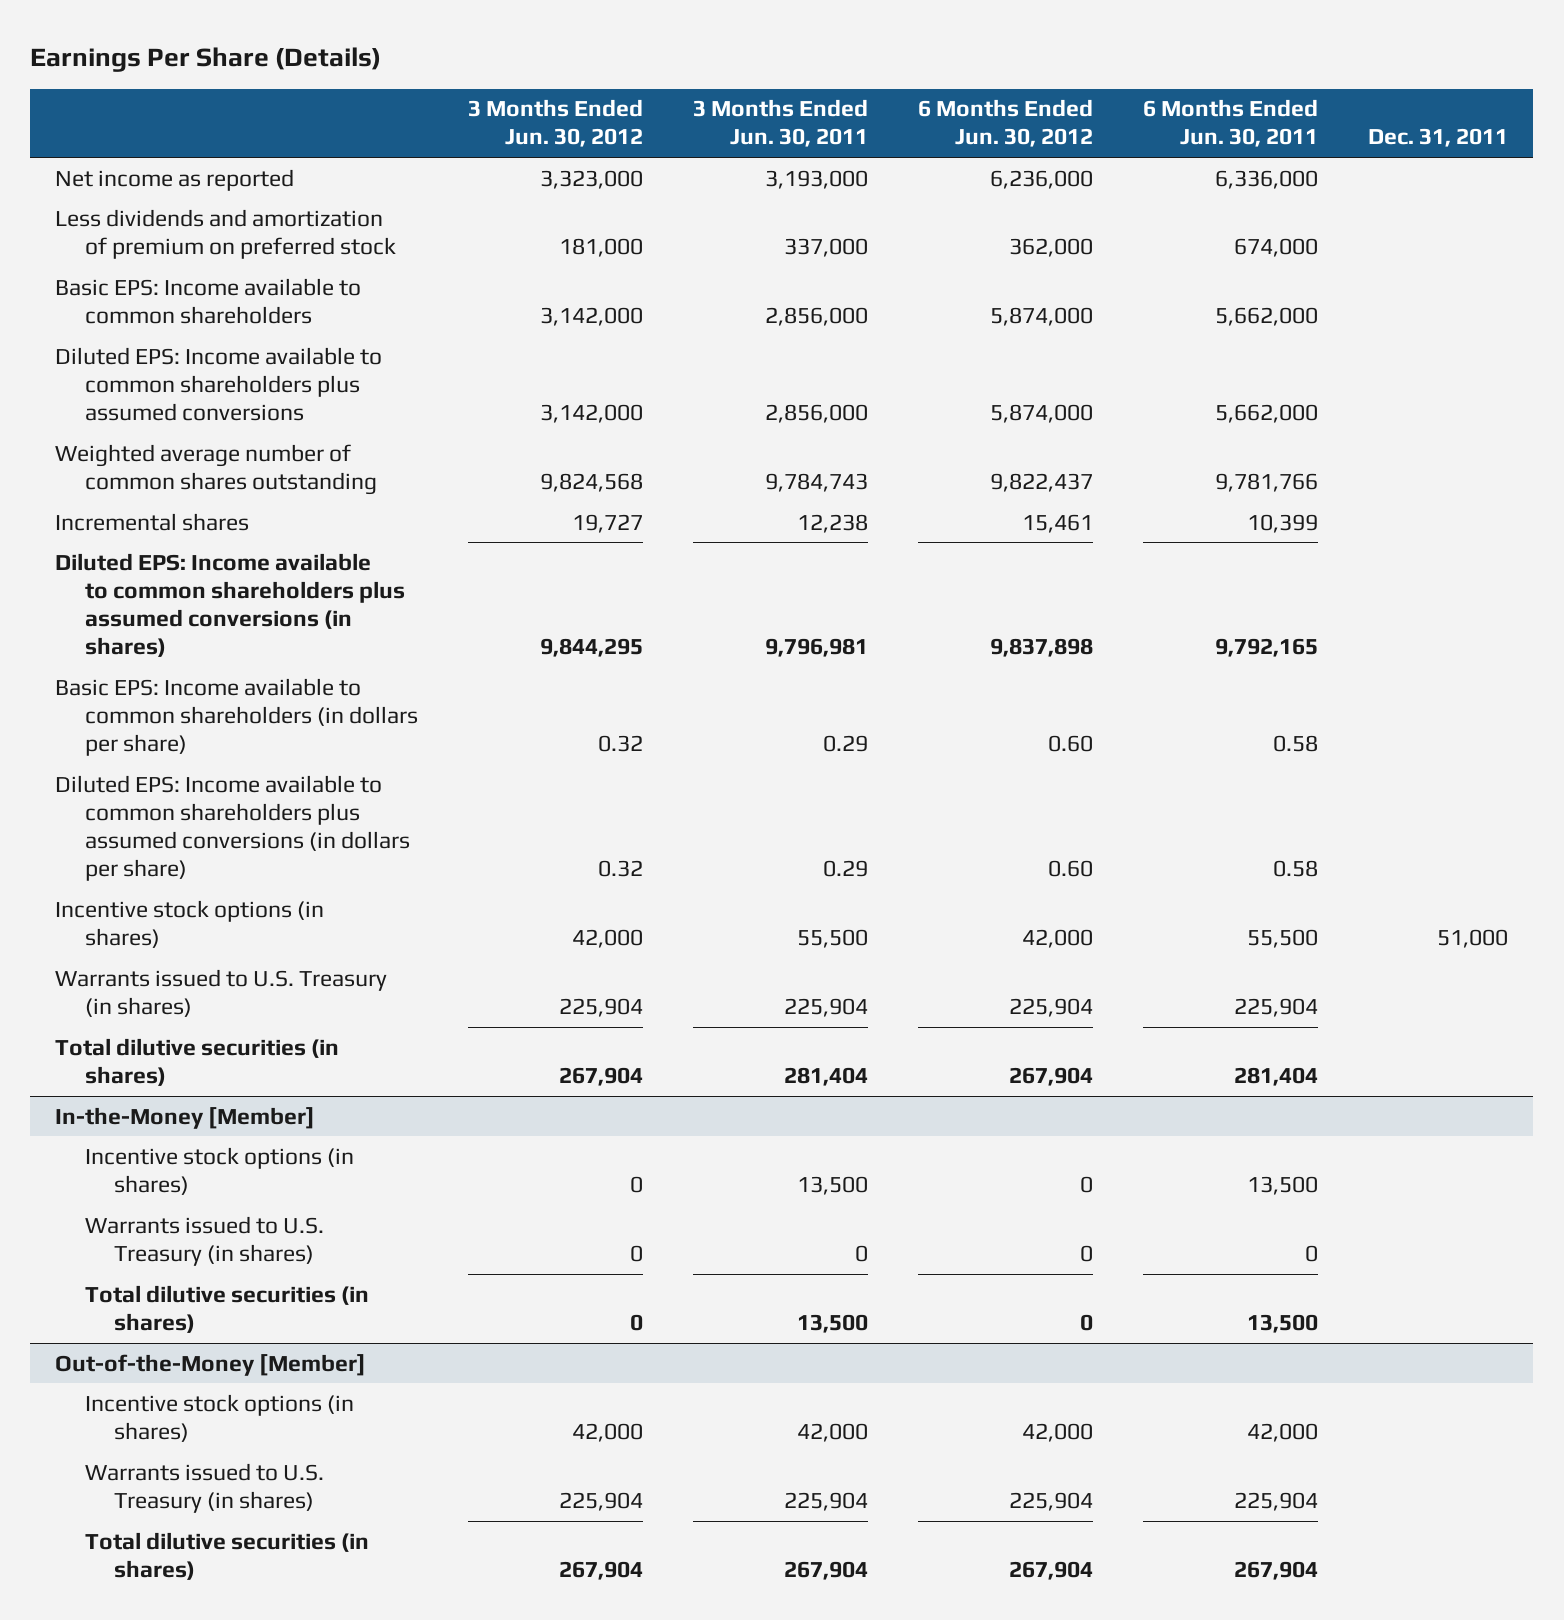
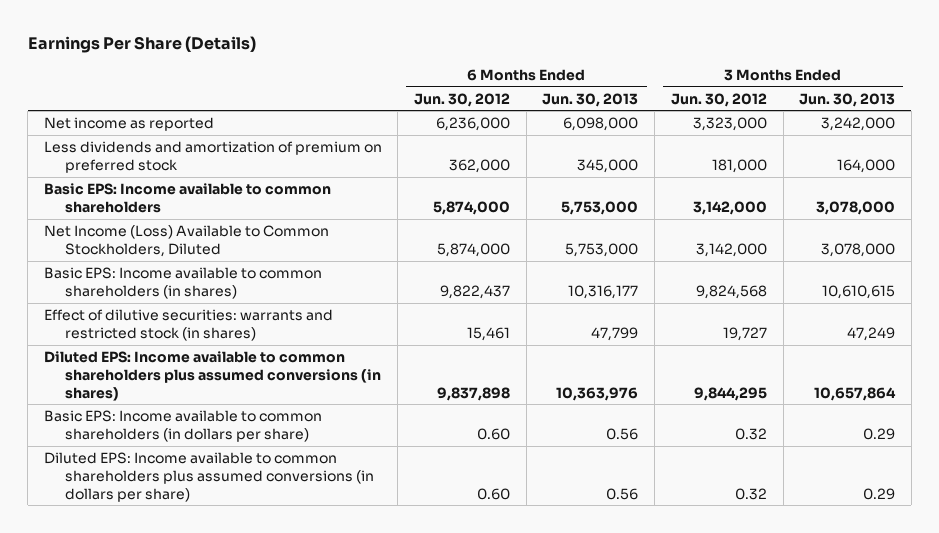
[693,99,869,148] 3 Months Ended Jun. 30, 2011 -> none
[1143,99,1319,148] 6 Months Ended Jun. 30, 2011 -> none
[1368,128,1509,148] Dec. 31, 2011 -> none
none -> [542,92,639,107] Jun. 30, 2013
none -> [799,92,896,107] Jun. 30, 2013
[55,346,383,421] Diluted EPS: Income available to common shareholders plus assumed conversions -> [43,224,329,257] Net Income (Loss) Available to Common Stockholders, Diluted
[55,443,377,495] Weighted average number of common shares outstanding -> [43,266,322,299] Basic EPS: Income available to common shareholders (in shares)
[55,512,250,531] Incremental shares -> [43,308,333,341] Effect of dilutive securities: warrants and restricted stock (in shares)
[55,899,325,948] Incentive stock options (in shares) -> none
[55,968,388,1017] Warrants issued to U.S. Treasury (in shares) -> none
[55,1037,340,1086] Total dilutive securities (in shares) -> none
[55,1106,316,1129] In-the-Money [Member] -> none
[84,1146,354,1195] Incentive stock options (in shares) -> none
[84,1215,324,1266] Warrants issued to U.S. Treasury (in shares) -> none
[84,1284,369,1333] Total dilutive securities (in shares) -> none
[55,1353,367,1376] Out-of-the-Money [Member] -> none
[84,1393,354,1442] Incentive stock options (in shares) -> none
[84,1462,324,1513] Warrants issued to U.S. Treasury (in shares) -> none
[84,1531,369,1580] Total dilutive securities (in shares) -> none

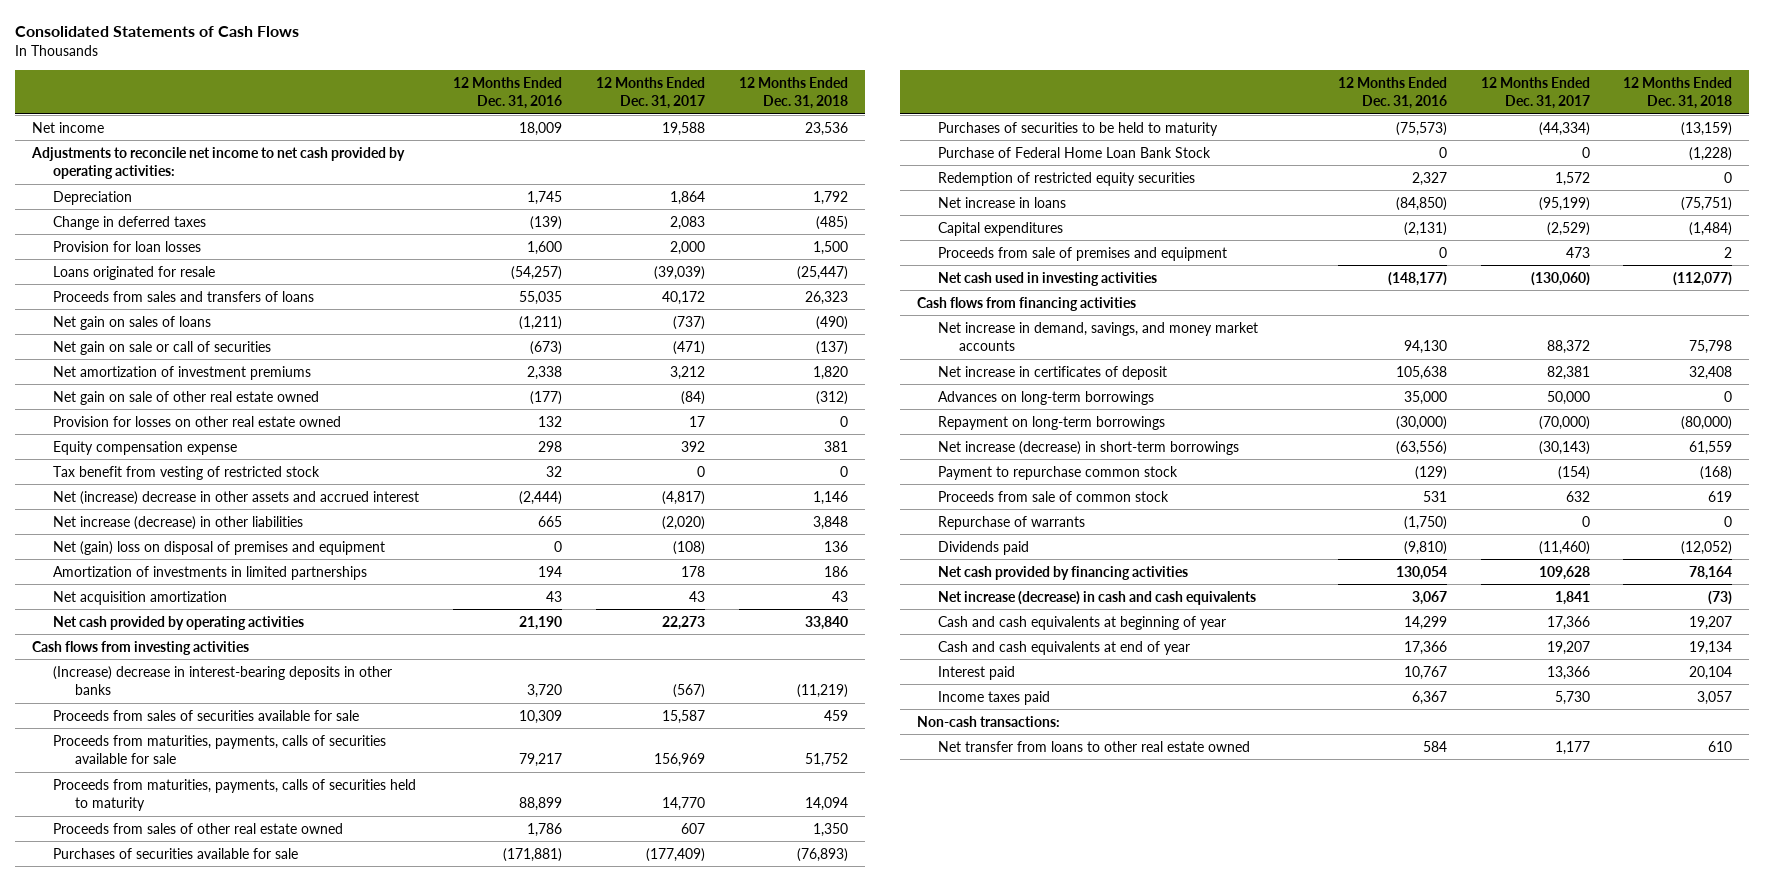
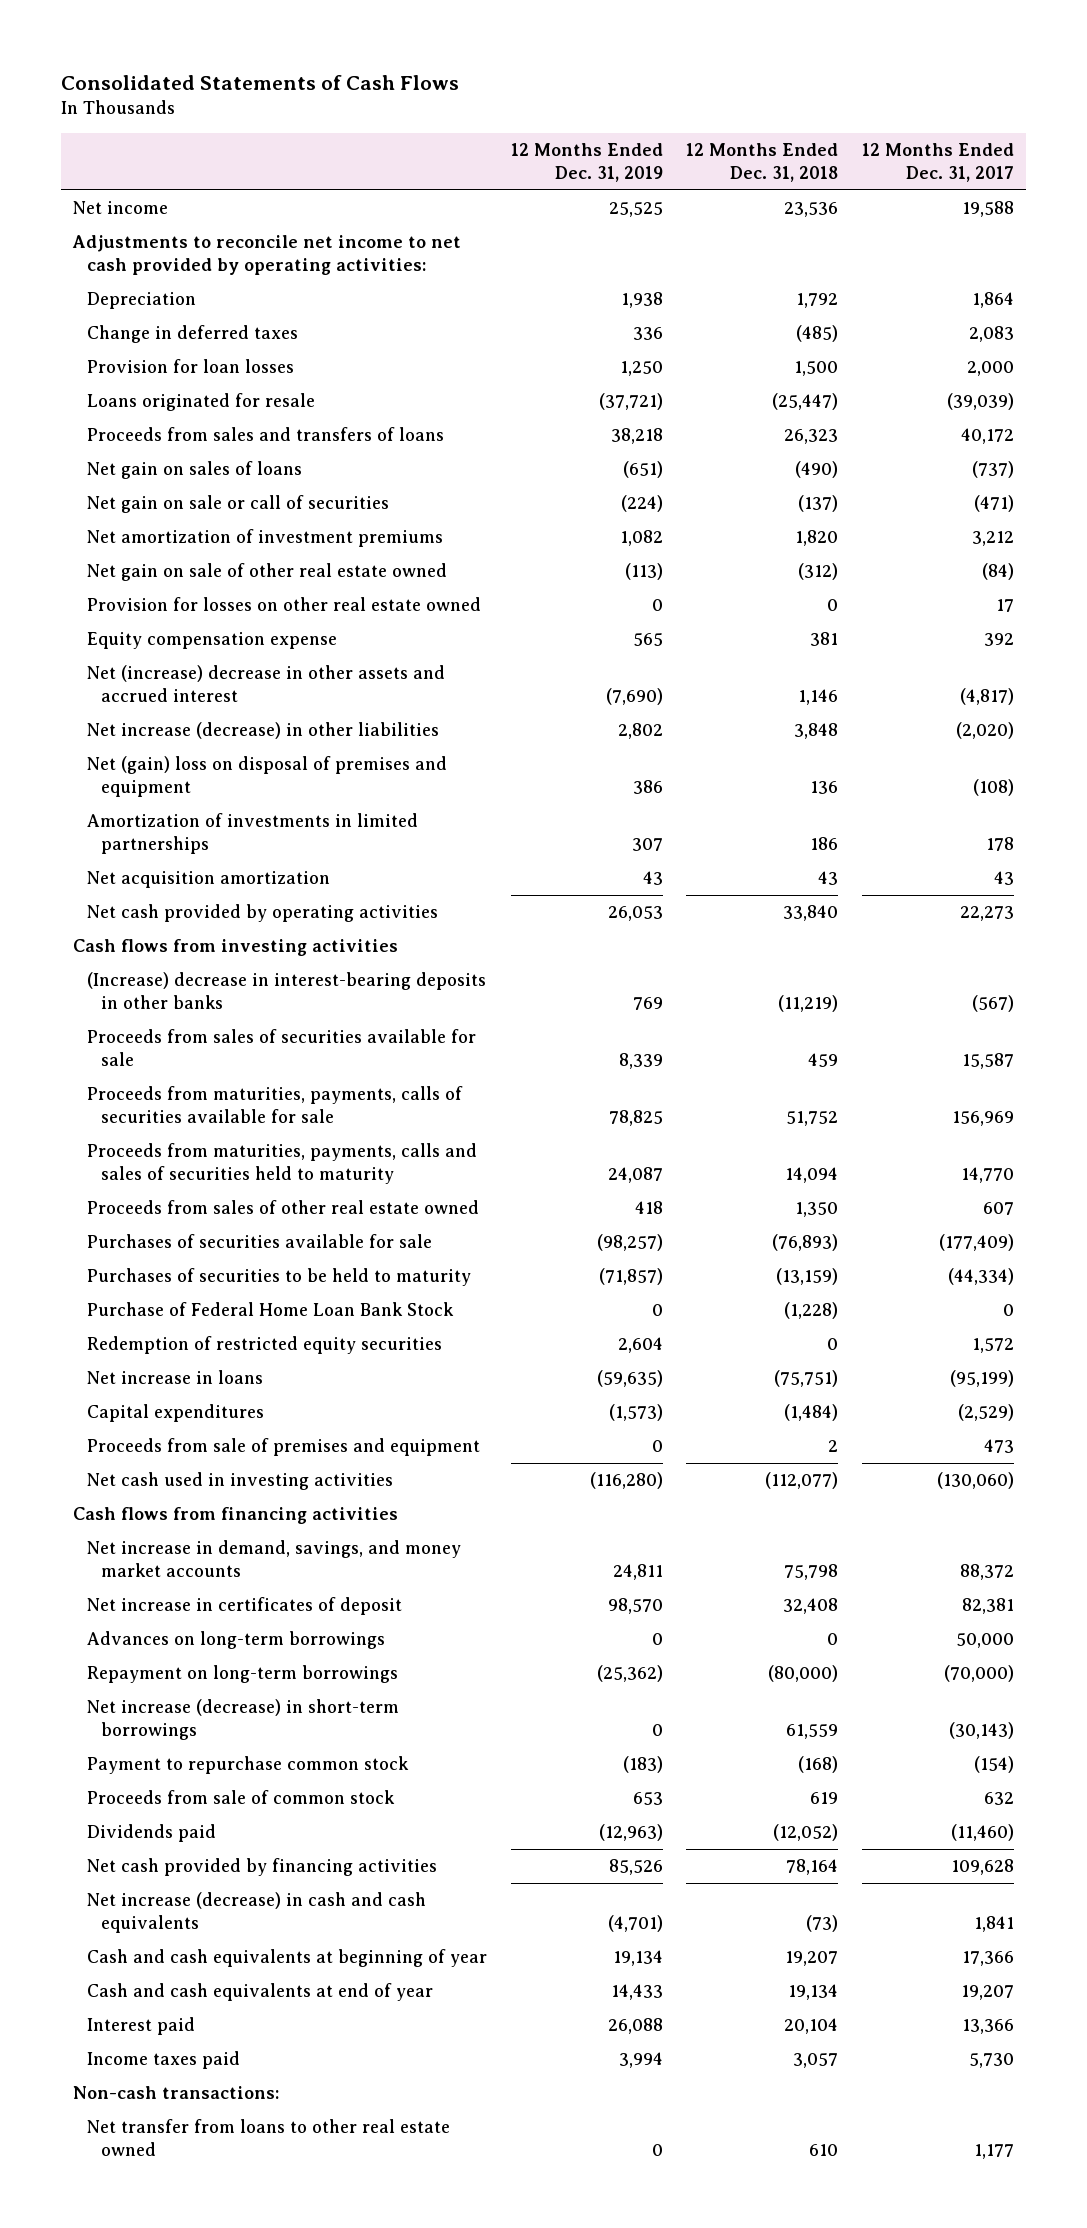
[453,77,563,110] 12 Months Ended Dec. 31, 2016 -> none
none -> [510,142,663,182] 12 Months Ended Dec. 31, 2019
[53,465,321,480] Tax benefit from vesting of restricted stock -> none
[53,778,417,811] Proceeds from maturities, payments, calls of securities held to maturity -> [86,1143,477,1185] Proceeds from maturities, payments, calls and sales of securities held to maturity
[938,515,1086,530] Repurchase of warrants -> none

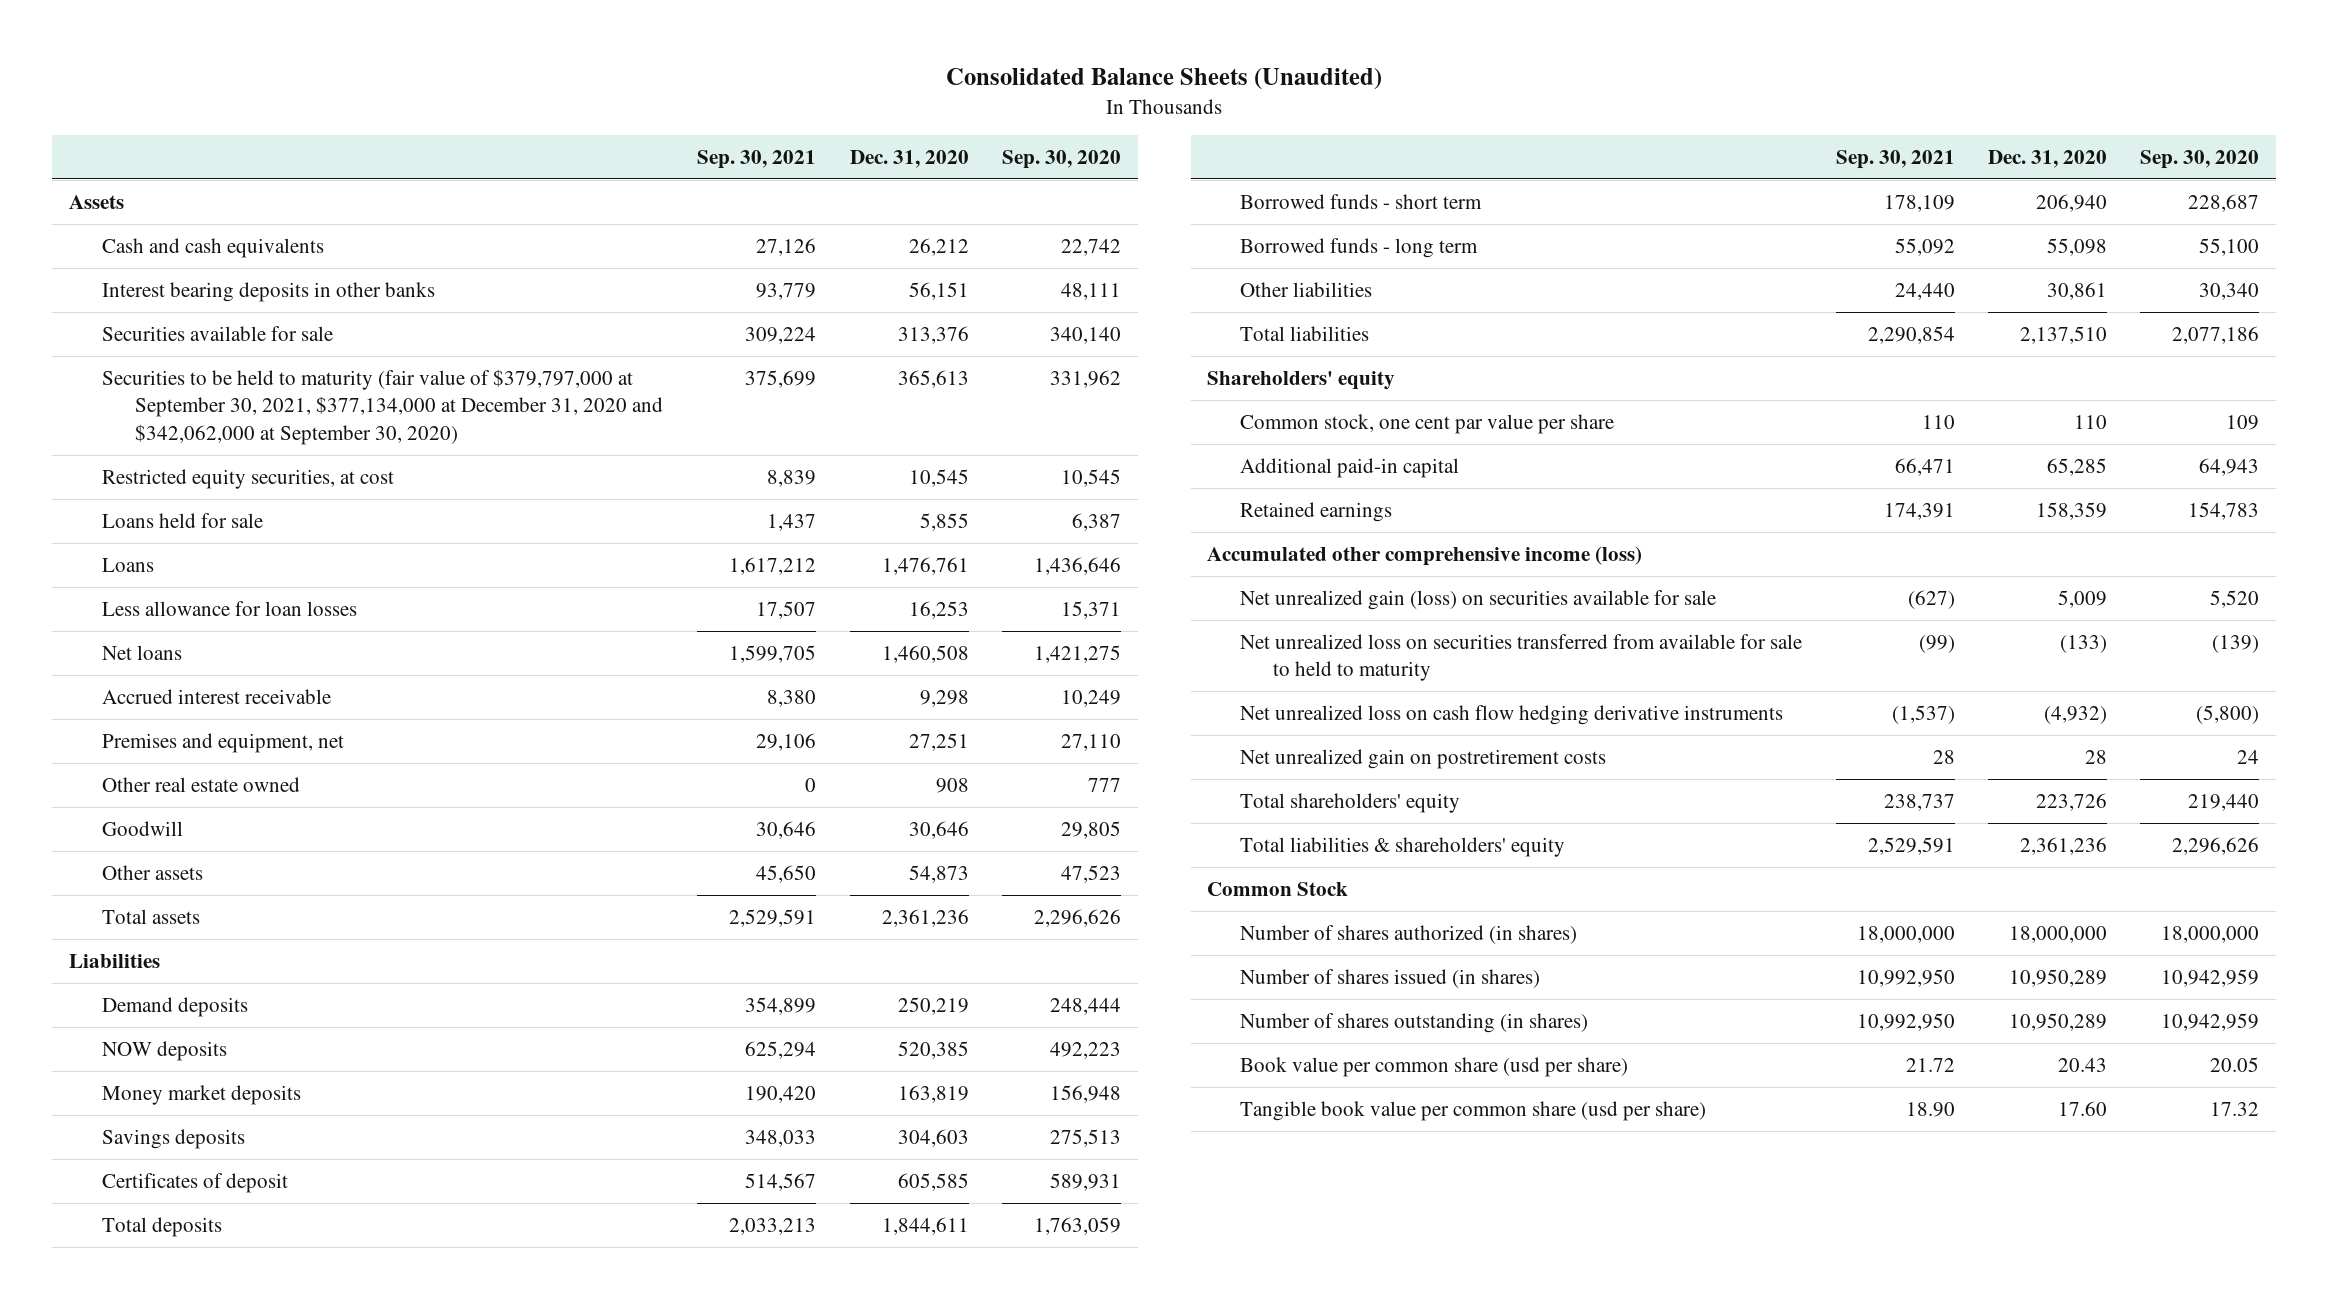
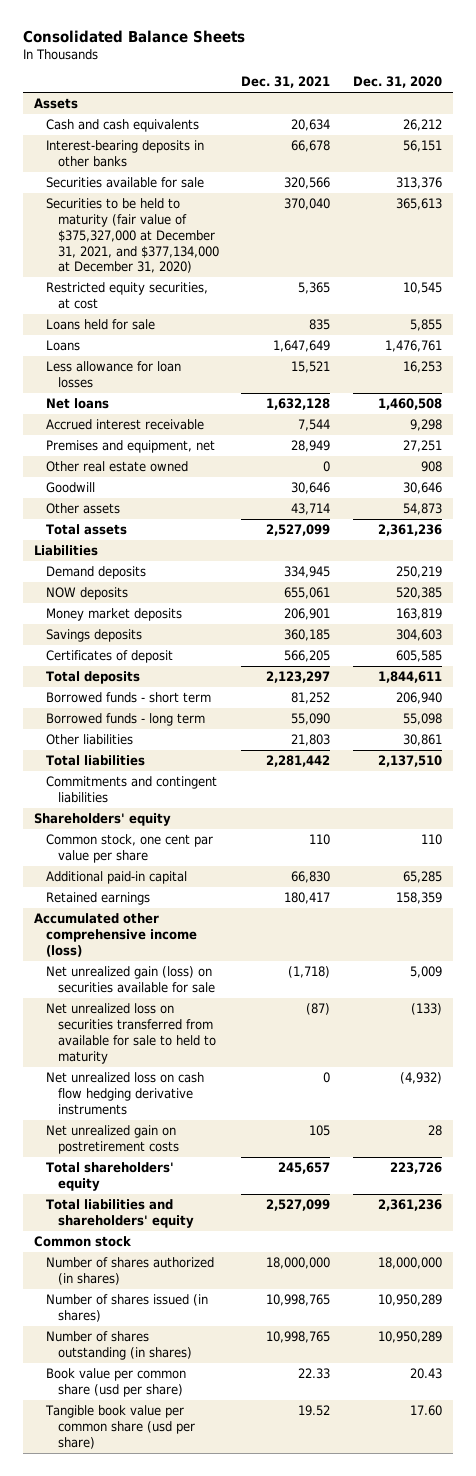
[946,68,1383,91] Consolidated Balance Sheets (Unaudited) -> [22,30,245,44] Consolidated Balance Sheets
[697,149,817,169] Sep. 30, 2021 -> none
[1002,149,1122,169] Sep. 30, 2020 -> none
none -> [241,76,331,89] Dec. 31, 2021
[101,281,435,302] Interest bearing deposits in other banks -> [45,140,204,167] Interest-bearing deposits in other banks
[101,368,663,445] Securities to be held to maturity (fair value of $379,797,000 at September 30, 2021, $377,134,000 at December 31, 2020 and $342,062,000 at September 30, 2020) -> [45,198,219,274] Securities to be held to maturity (fair value of $375,327,000 at December 31, 2021, and $377,134,000 at December 31, 2020)
none -> [45,776,217,803] Commitments and contingent liabilities
[1240,836,1566,857] Total liabilities & shareholders' equity -> [45,1199,194,1228] Total liabilities and shareholders' equity
[1207,881,1349,896] Common Stock -> [34,1236,132,1248] Common stock

